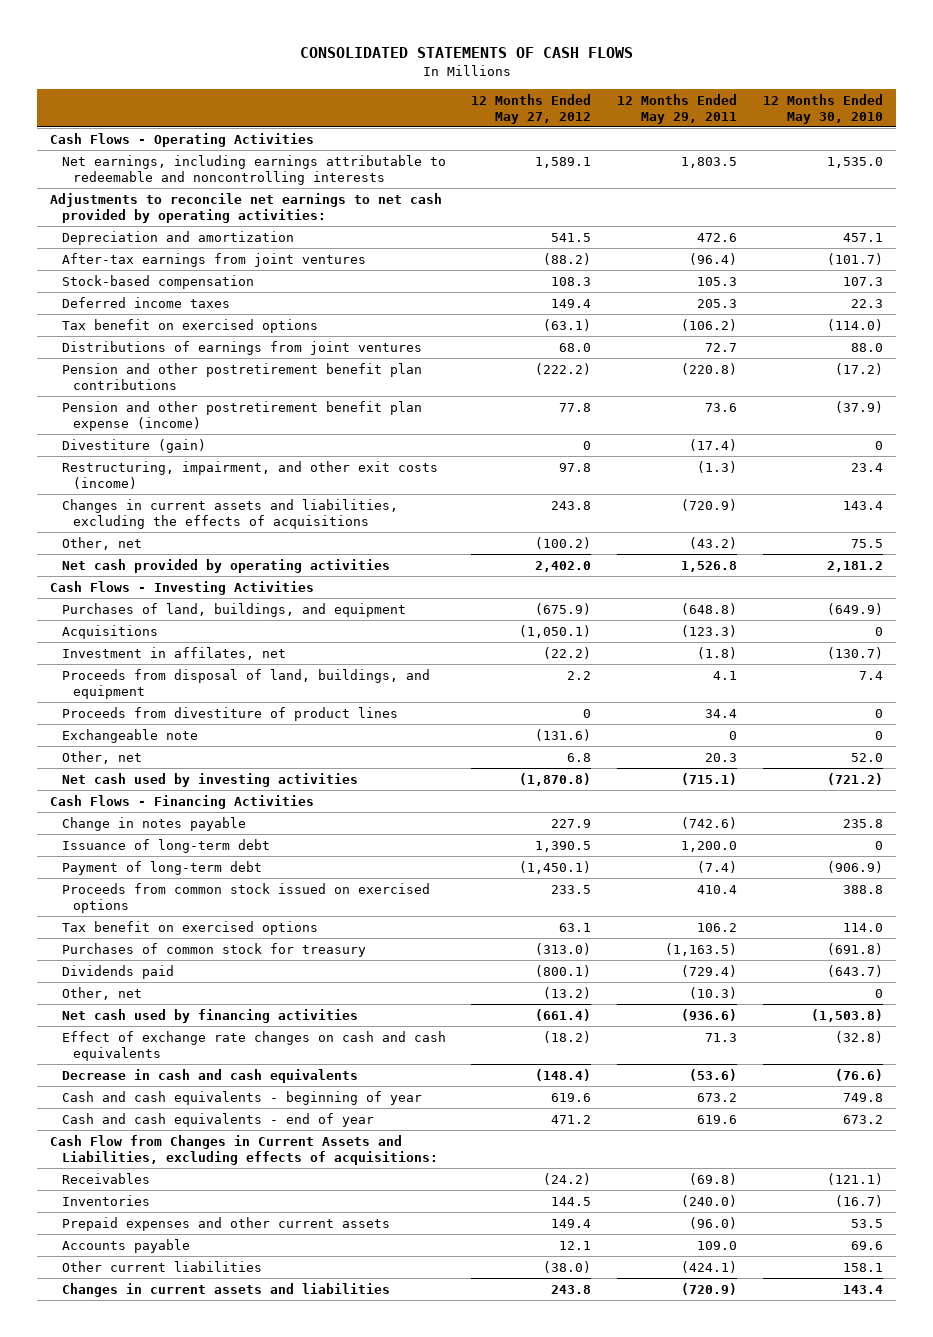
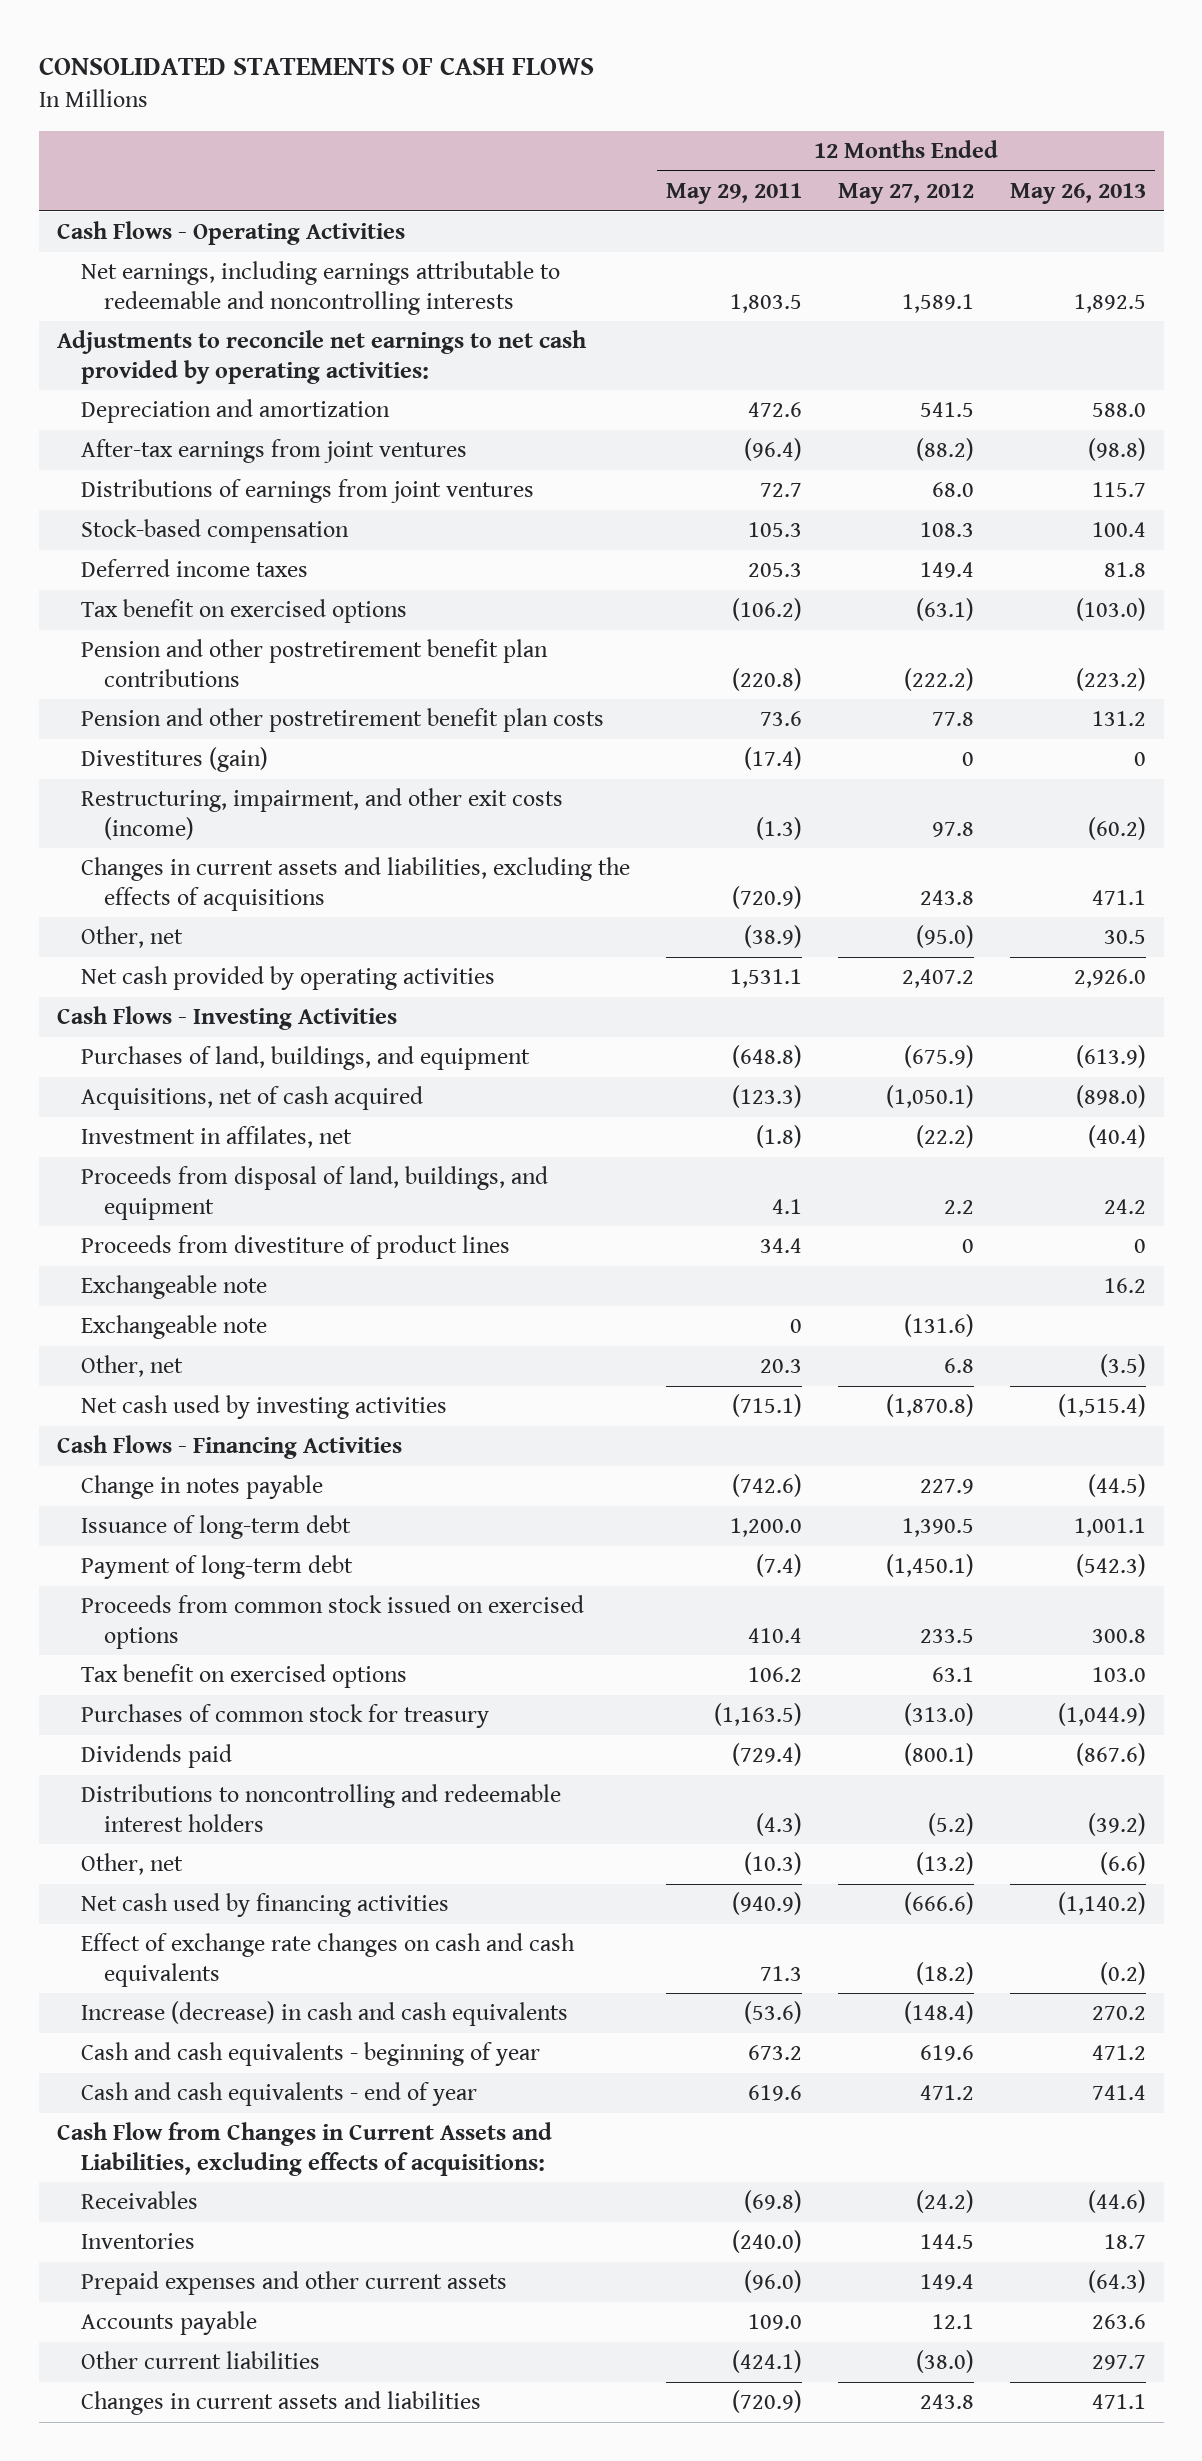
[762,93,883,124] 12 Months Ended May 30, 2010 -> none
none -> [1009,182,1146,204] May 26, 2013
[61,340,422,355] Distributions of earnings from joint ventures -> [80,479,534,504] Distributions of earnings from joint ventures
[61,400,422,432] Pension and other postretirement benefit plan expense (income) -> [80,708,604,733] Pension and other postretirement benefit plan costs
[61,438,206,453] Divestiture (gain) -> [80,747,268,773] Divestitures (gain)
[535,536,592,549] (100.2) -> [915,925,974,949] (95.0)
[689,536,738,549] (43.2) -> [743,925,802,949] (38.9)
[535,560,592,572] 2,402.0 -> [901,969,974,989] 2,407.2
[681,560,738,572] 1,526.8 -> [729,969,802,989] 1,531.1
[61,624,158,639] Acquisitions -> [80,1086,423,1111] Acquisitions, net of cash acquired
none -> [80,1275,267,1300] Exchangeable note
none -> [80,1784,561,1832] Distributions to noncontrolling and redeemable interest holders
[535,1008,592,1021] (661.4) -> [903,1892,974,1916] (666.6)
[681,1008,738,1021] (936.6) -> [731,1892,802,1916] (940.9)
[61,1068,358,1083] Decrease in cash and cash equivalents -> [80,2001,568,2027] Increase (decrease) in cash and cash equivalents

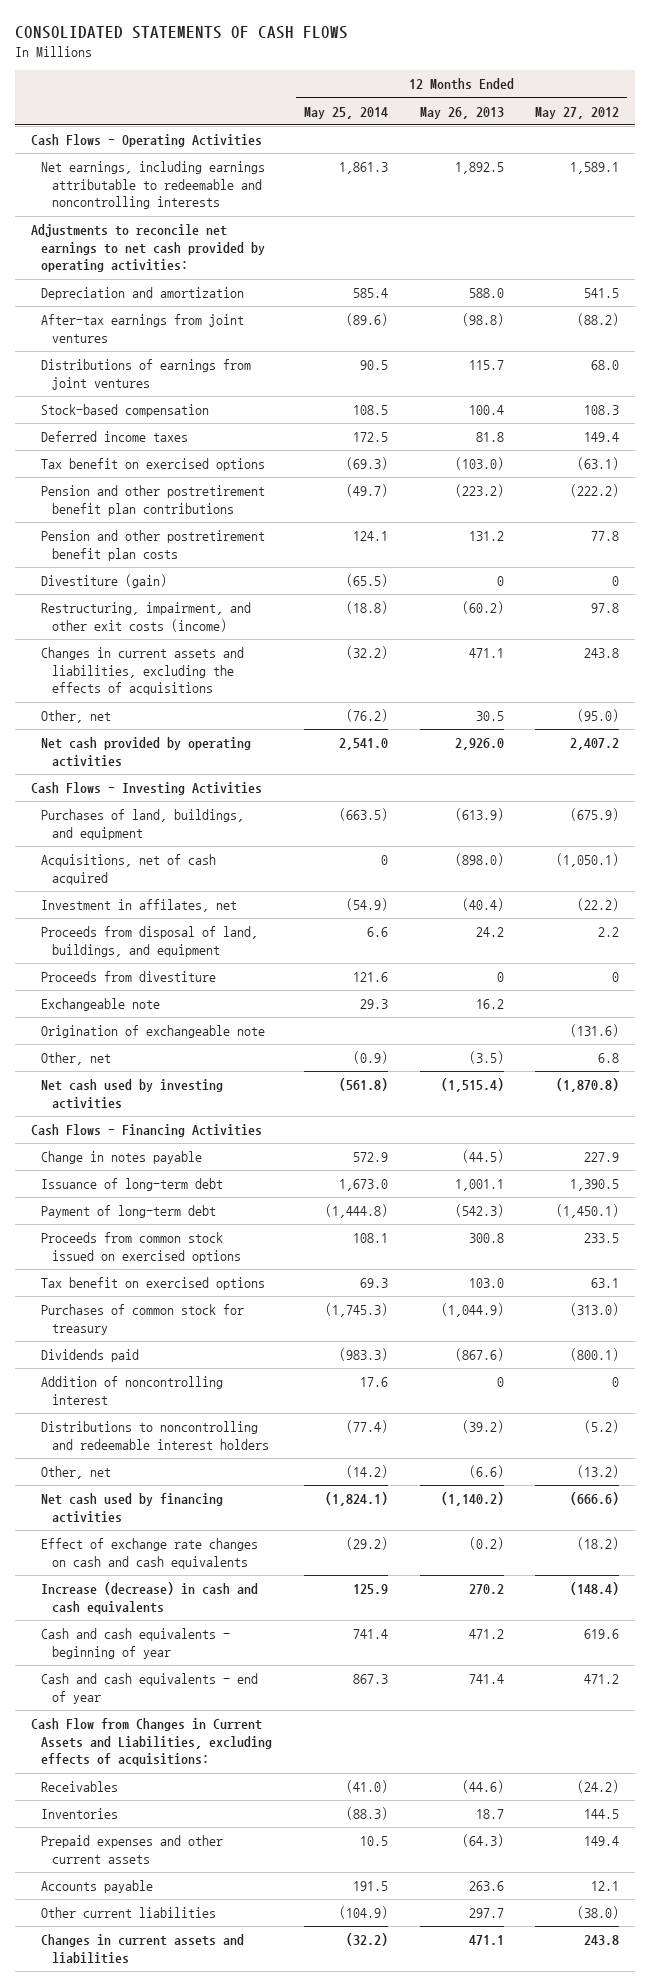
[665,182,802,204] May 29, 2011 -> none
none -> [303,106,388,119] May 25, 2014
[80,747,268,773] Divestitures (gain) -> [41,574,168,589] Divestiture (gain)
[80,1235,510,1260] Proceeds from divestiture of product lines -> [41,971,217,983] Proceeds from divestiture
[80,1315,267,1340] Exchangeable note -> [41,1025,266,1039] Origination of exchangeable note
none -> [41,1376,224,1405] Addition of noncontrolling interest

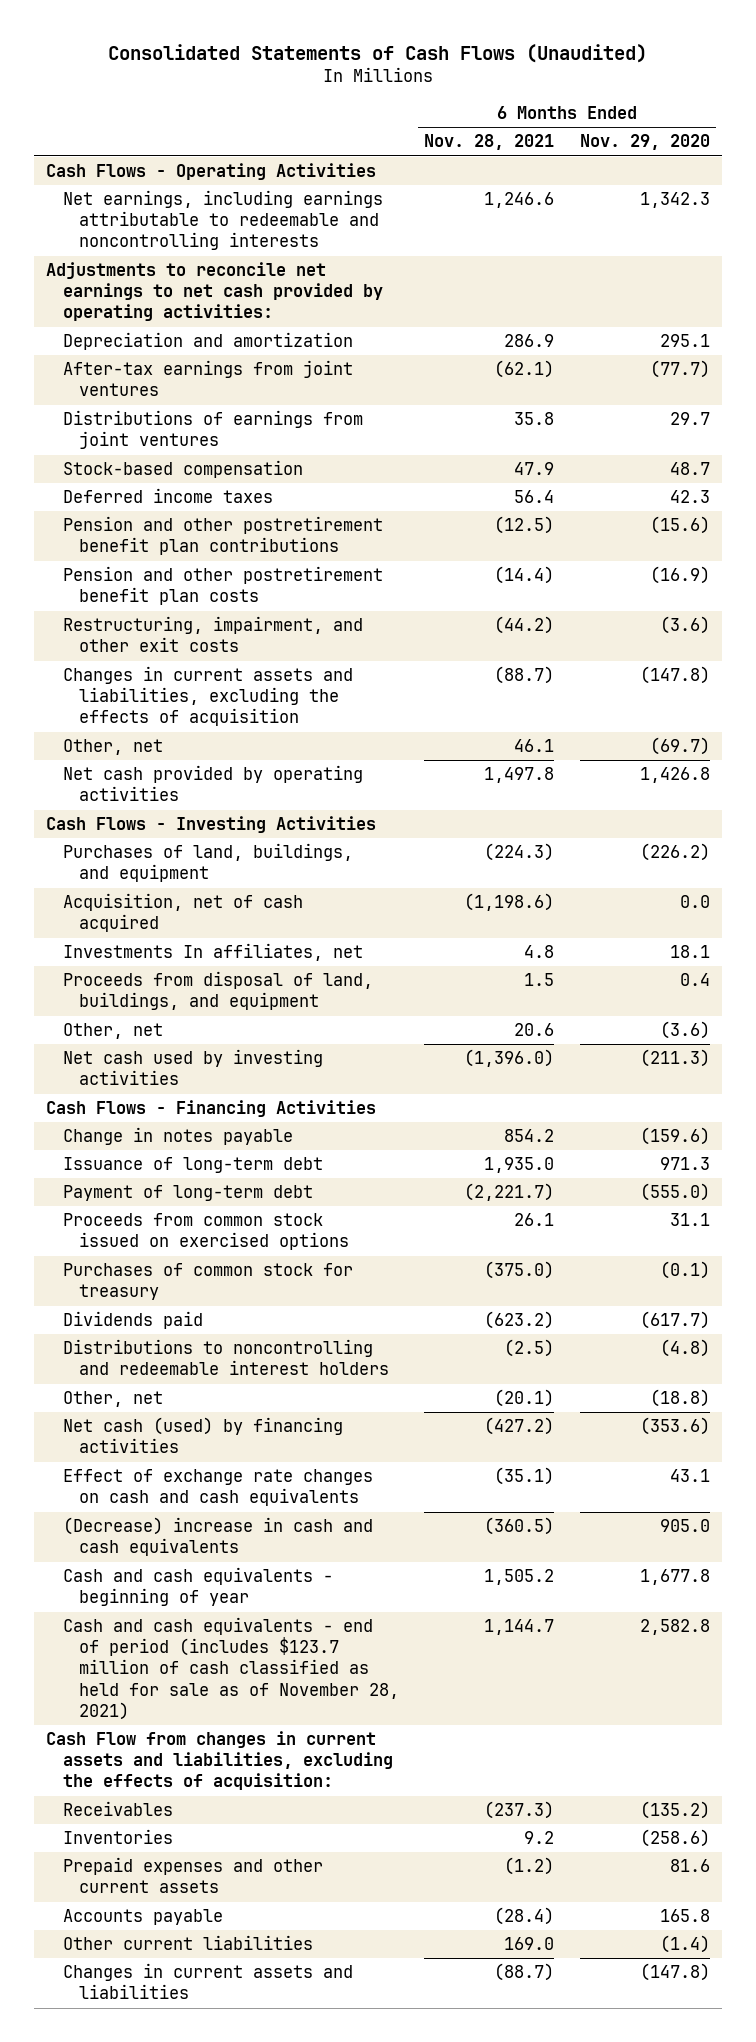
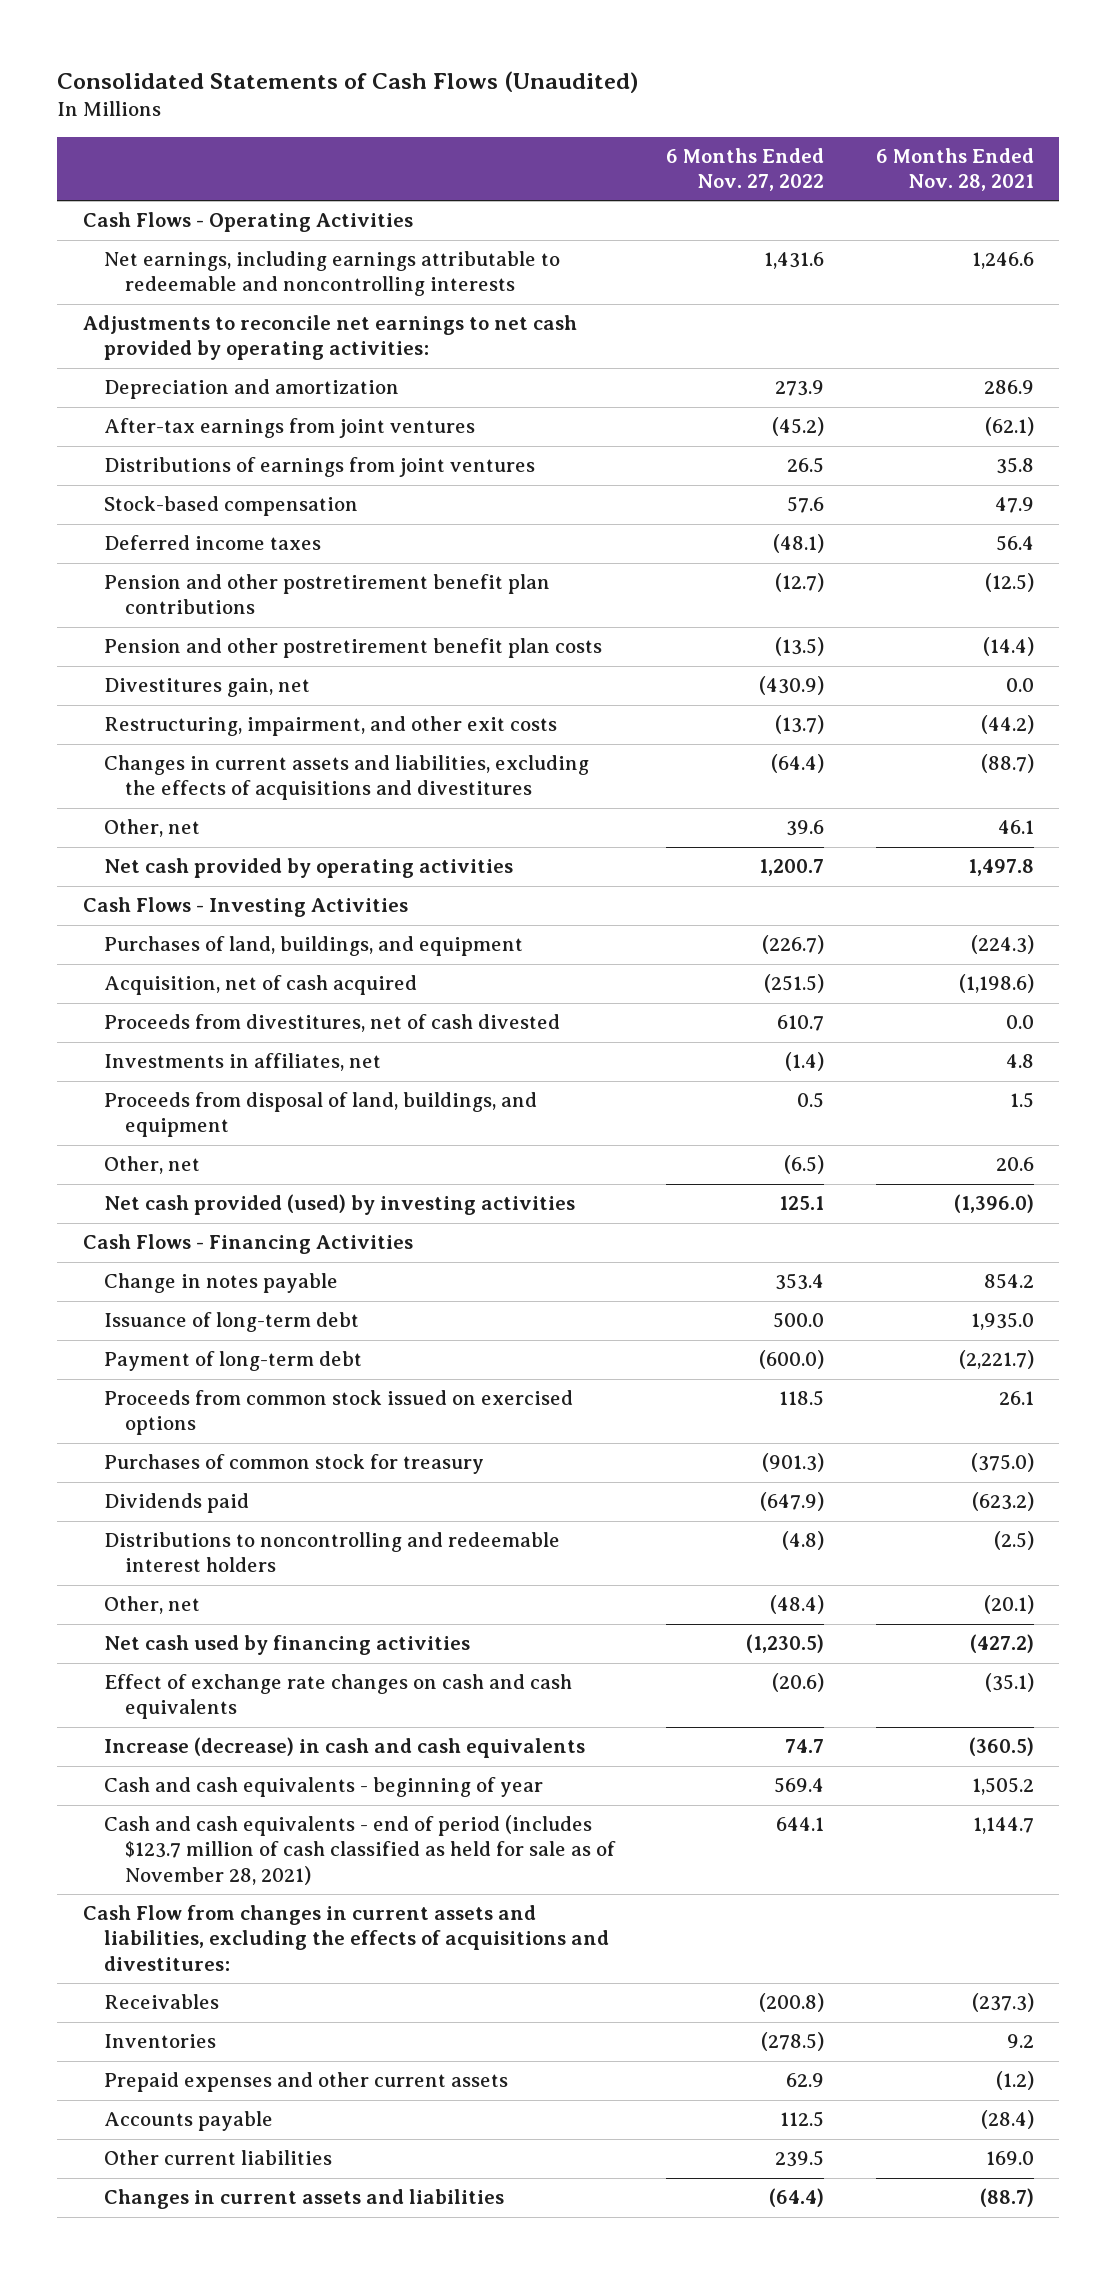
[579,134,710,151] Nov. 29, 2020 -> none
none -> [666,147,825,191] 6 Months Ended Nov. 27, 2022
none -> [103,678,310,698] Divestitures gain, net
[62,666,353,727] Changes in current assets and liabilities, excluding the effects of acquisition -> [103,755,589,801] Changes in current assets and liabilities, excluding the effects of acquisitions and divestitures
none -> [103,1014,560,1033] Proceeds from divestitures, net of cash divested
[62,943,363,962] Investments In affiliates, net -> [103,1053,381,1072] Investments in affiliates, net
[62,1049,323,1086] Net cash used by investing activities -> [103,1194,575,1216] Net cash provided (used) by investing activities
[62,1417,343,1454] Net cash (used) by financing activities -> [103,1635,470,1656] Net cash used by financing activities
[62,1517,373,1557] (Decrease) increase in cash and cash equivalents -> [103,1737,585,1759] Increase (decrease) in cash and cash equivalents
[46,1731,393,1791] Cash Flow from changes in current assets and liabilities, excluding the effects of acquisition: -> [82,1905,609,1971] Cash Flow from changes in current assets and liabilities, excluding the effects of acquisitions and divestitures:

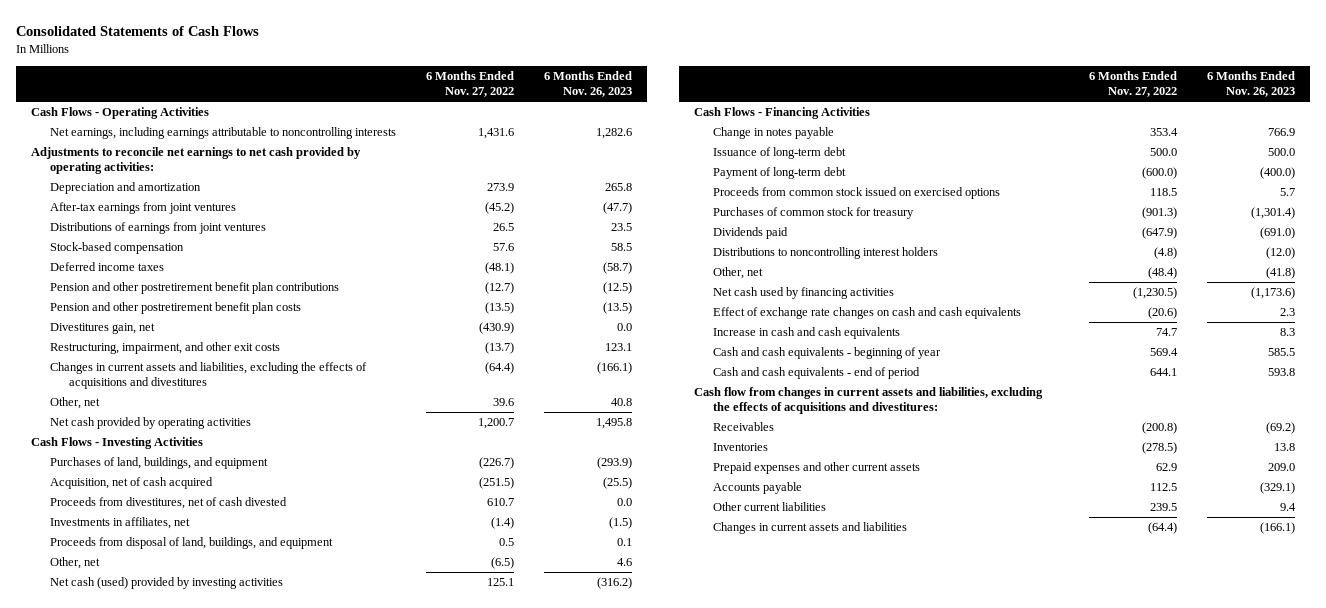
[56,70,638,93] Consolidated Statements of Cash Flows (Unaudited) -> [16,25,260,36] Consolidated Statements of Cash Flows
[875,147,1034,191] 6 Months Ended Nov. 28, 2021 -> none
none -> [544,70,633,98] 6 Months Ended Nov. 26, 2023
[103,251,560,297] Net earnings, including earnings attributable to redeemable and noncontrolling interests -> [50,127,397,140] Net earnings, including earnings attributable to noncontrolling interests
[103,1194,575,1216] Net cash provided (used) by investing activities -> [50,577,284,590] Net cash (used) provided by investing activities
[103,1532,560,1573] Distributions to noncontrolling and redeemable interest holders -> [712,247,938,260] Distributions to noncontrolling interest holders
[103,1737,585,1759] Increase (decrease) in cash and cash equivalents -> [712,327,900,340] Increase in cash and cash equivalents
[103,1815,617,1885] Cash and cash equivalents - end of period (includes $123.7 million of cash classified as held for sale as of November 28, 2021) -> [712,367,920,380] Cash and cash equivalents - end of period
[82,1905,609,1971] Cash Flow from changes in current assets and liabilities, excluding the effects of acquisitions and divestitures: -> [693,387,1043,415] Cash flow from changes in current assets and liabilities, excluding the effects of acquisitions and divestitures:

